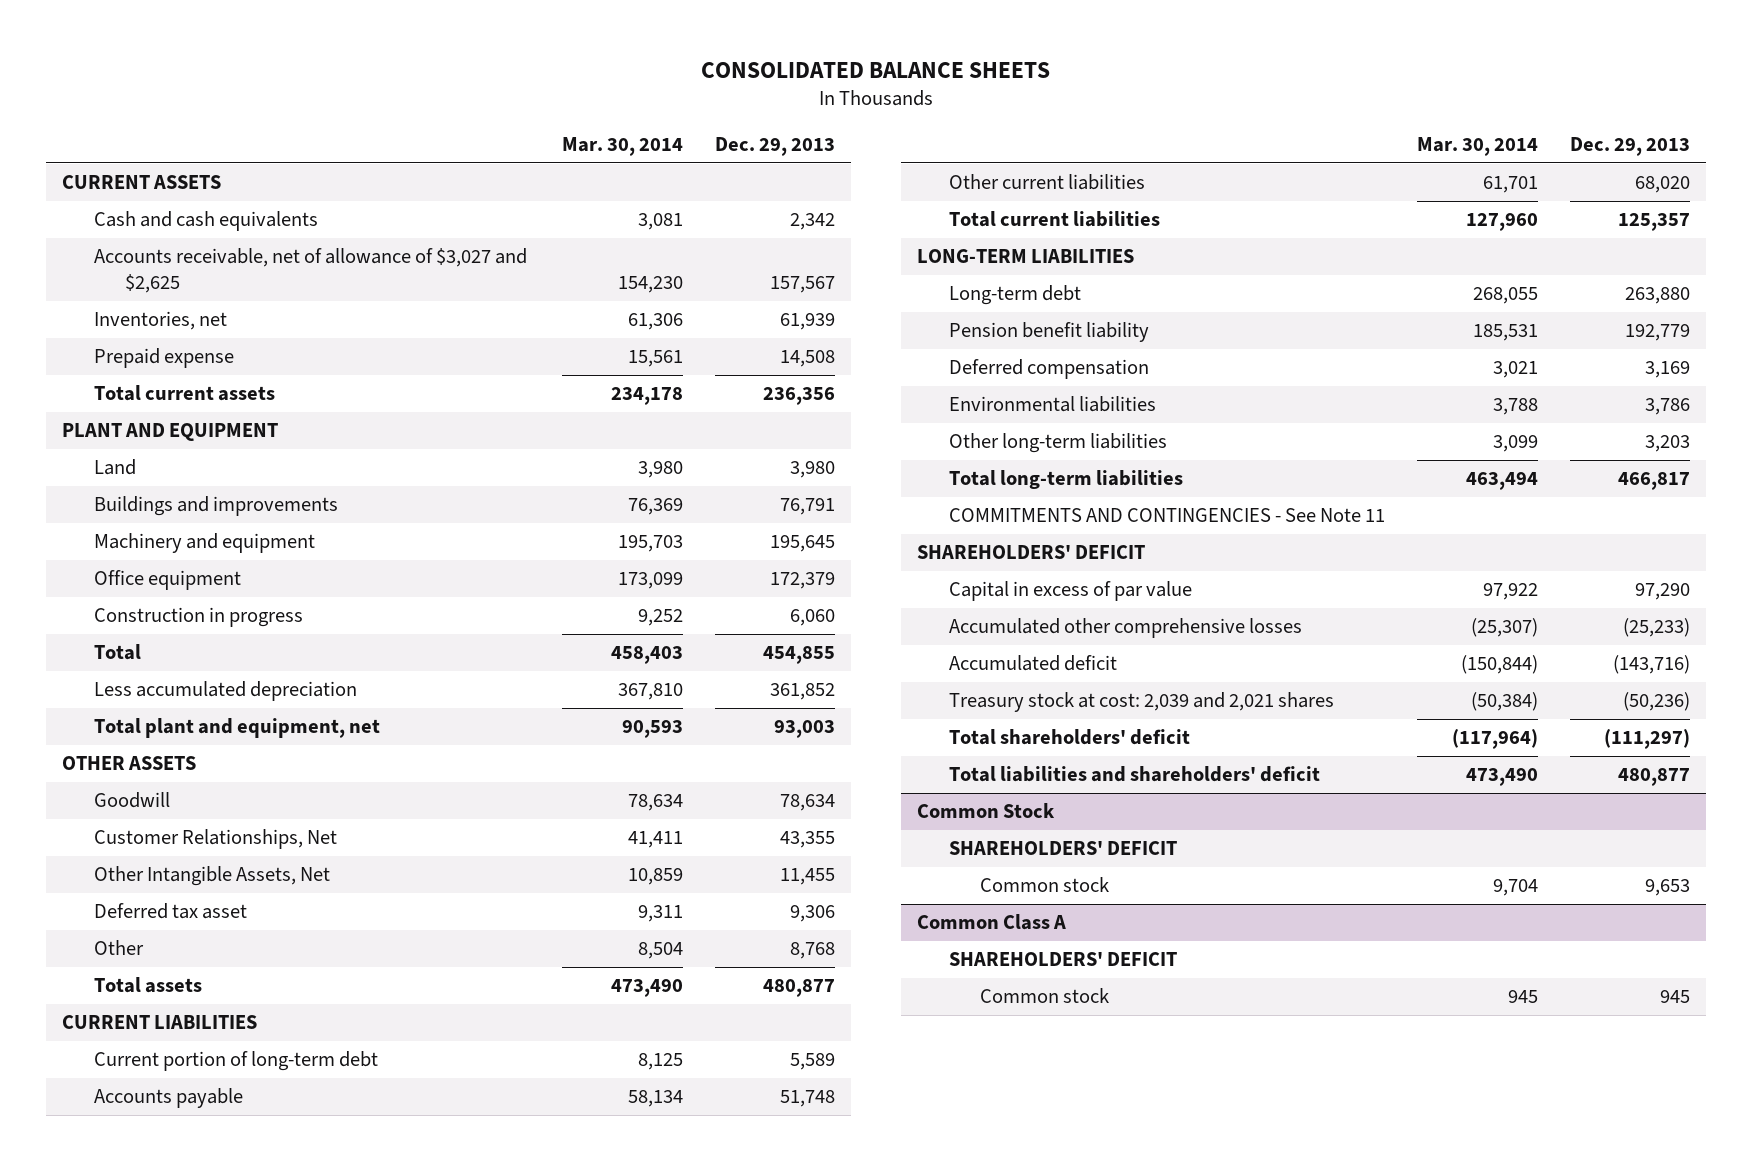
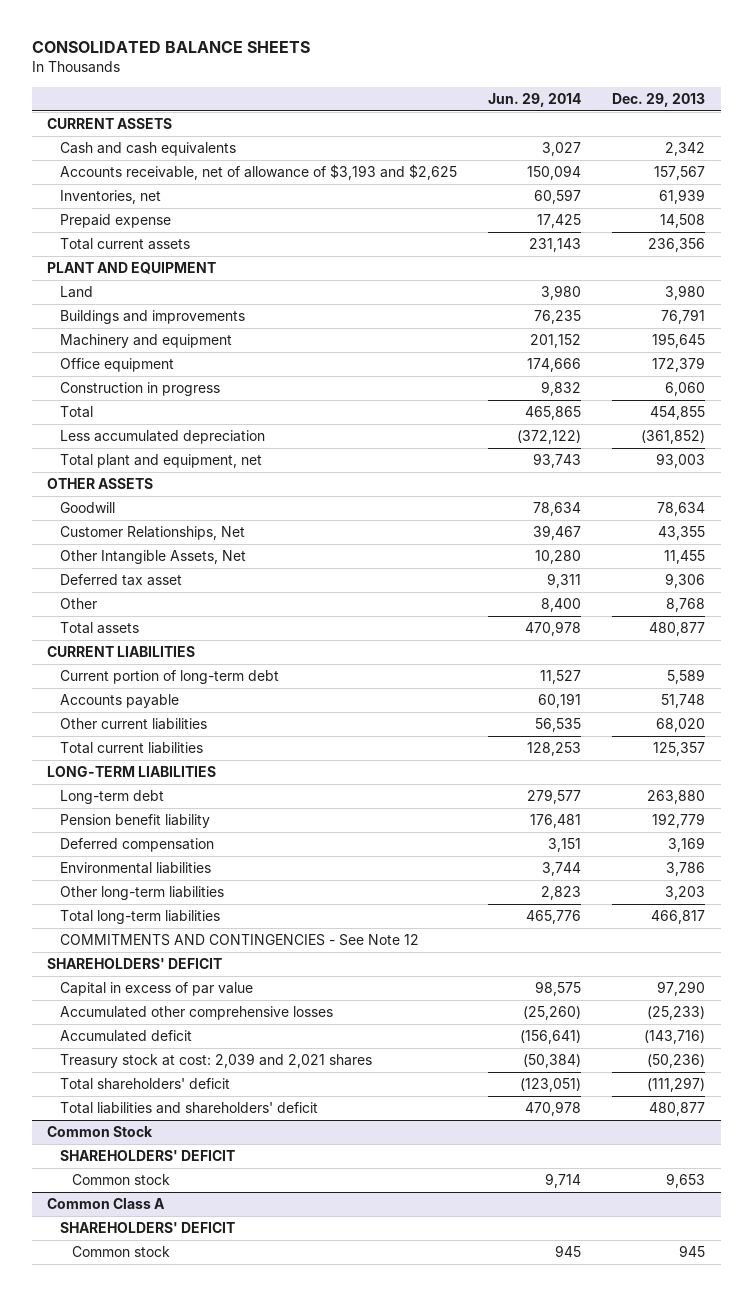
[561,136,683,156] Mar. 30, 2014 -> none
none -> [487,92,581,107] Jun. 29, 2014
[93,248,527,293] Accounts receivable, net of allowance of $3,027 and $2,625 -> [59,164,457,181] Accounts receivable, net of allowance of $3,193 and $2,625
[769,683,835,701] 361,852 -> [641,430,706,445] (361,852)
[948,508,1385,523] COMMITMENTS AND CONTINGENCIES - See Note 11 -> [59,934,419,947] COMMITMENTS AND CONTINGENCIES - See Note 12

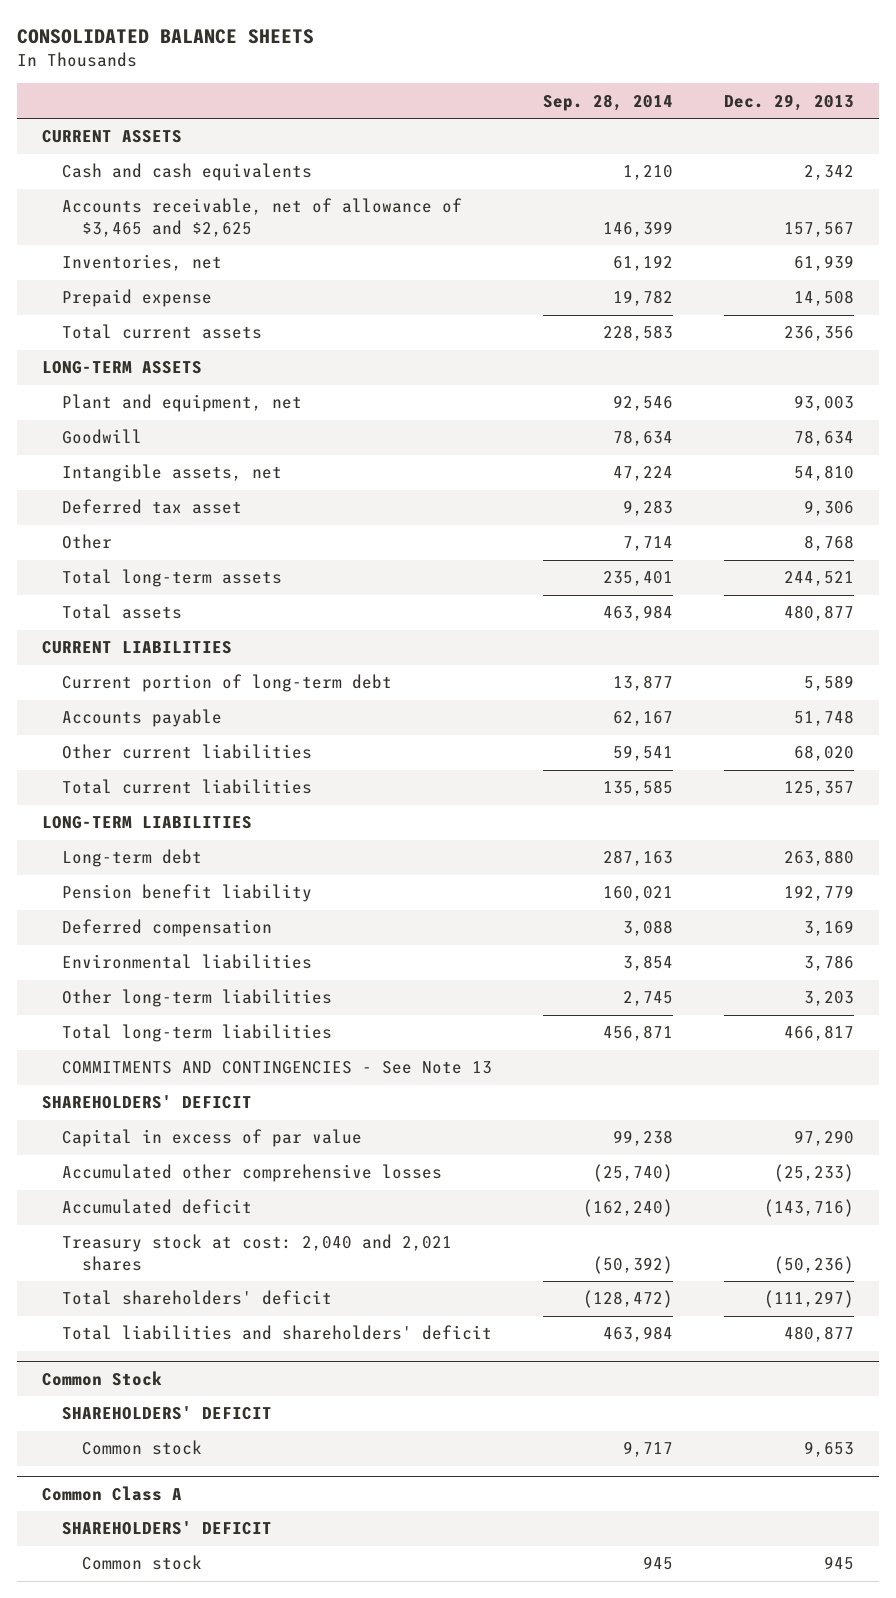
[487,92,581,107] Jun. 29, 2014 -> none
none -> [542,93,673,111] Sep. 28, 2014
[59,164,457,181] Accounts receivable, net of allowance of $3,193 and $2,625 -> [62,198,463,237] Accounts receivable, net of allowance of $3,465 and $2,625
[47,262,217,275] PLANT AND EQUIPMENT -> none
[59,286,93,299] Land -> none
[59,310,245,325] Buildings and improvements -> none
[59,334,232,349] Machinery and equipment -> none
[59,358,174,373] Office equipment -> none
[59,382,220,397] Construction in progress -> none
[59,406,93,419] Total -> none
[59,430,265,445] Less accumulated depreciation -> none
[47,478,154,490] OTHER ASSETS -> none
none -> [42,361,203,375] LONG-TERM ASSETS
[59,454,262,469] Total plant and equipment, net -> [62,394,303,413] Plant and equipment, net
[59,526,245,541] Customer Relationships, Net -> none
[59,550,246,565] Other Intangible Assets, Net -> [62,464,283,483] Intangible assets, net
[664,550,706,565] 11,455 -> [793,465,854,482] 54,810
none -> [62,569,283,588] Total long-term assets
[59,934,419,947] COMMITMENTS AND CONTINGENCIES - See Note 12 -> [62,1061,493,1075] COMMITMENTS AND CONTINGENCIES - See Note 13
[59,1053,372,1069] Treasury stock at cost: 2,039 and 2,021 shares -> [62,1234,453,1271] Treasury stock at cost: 2,040 and 2,021 shares

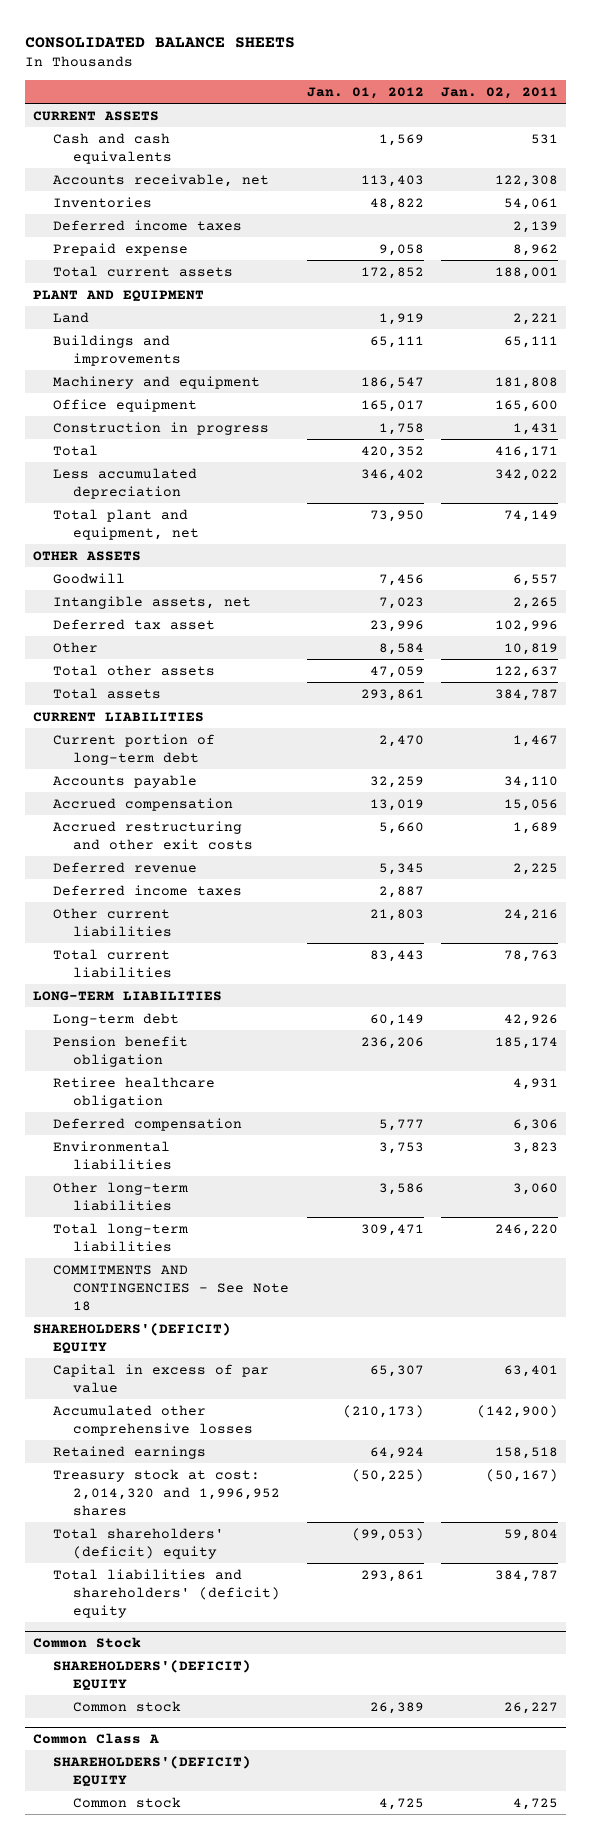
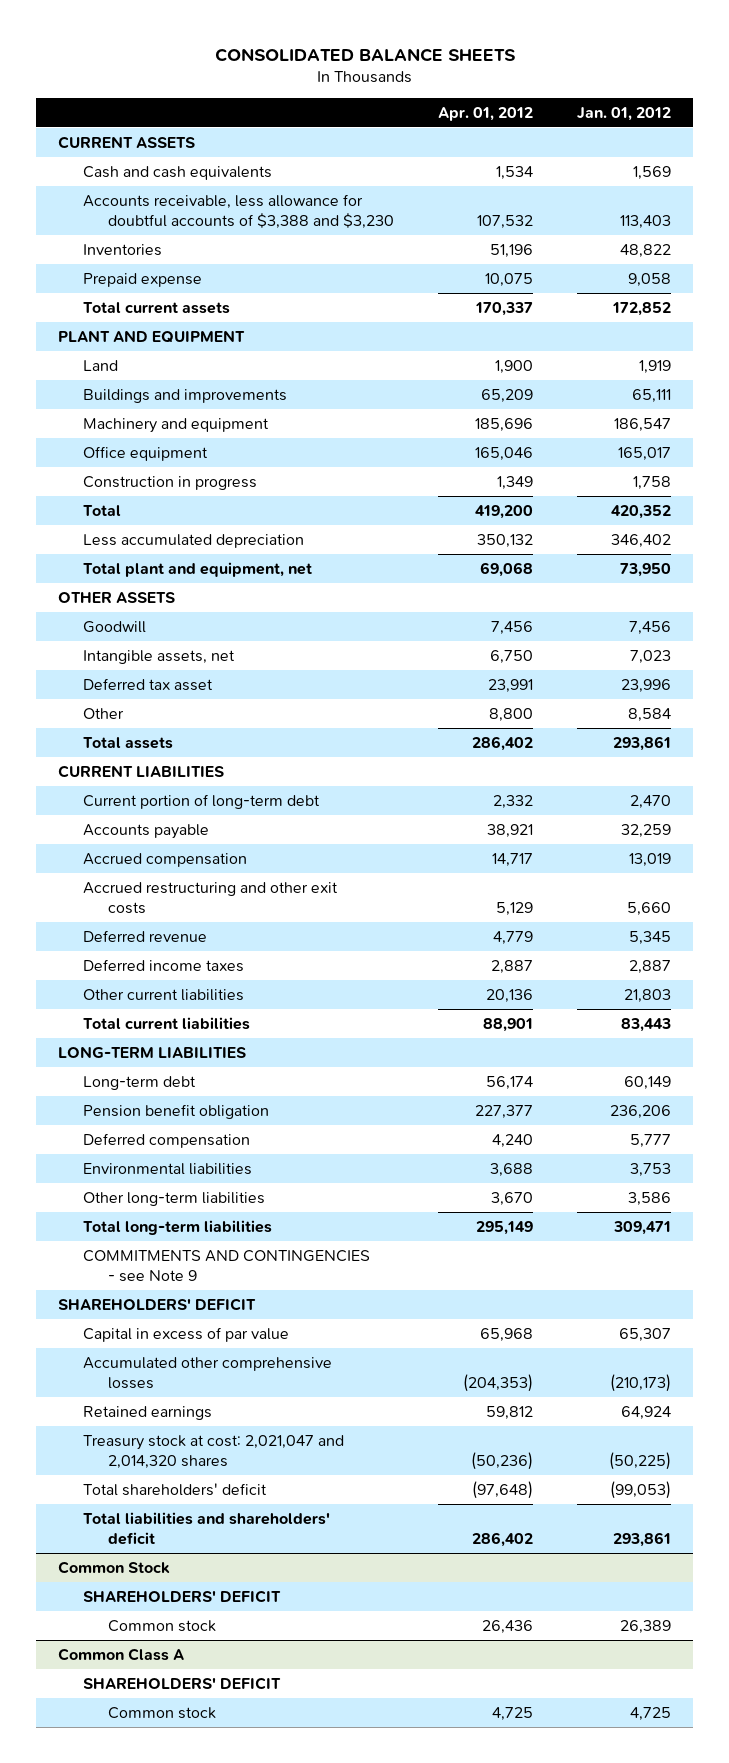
[440,86,558,99] Jan. 02, 2011 -> none
none -> [438,106,534,121] Apr. 01, 2012
[53,173,270,187] Accounts receivable, net -> [83,193,395,229] Accounts receivable, less allowance for doubtful accounts of $3,388 and $3,230
[53,219,243,231] Deferred income taxes -> none
[53,664,216,676] Total other assets -> none
[53,1076,216,1108] Retiree healthcare obligation -> none
[53,1264,290,1311] COMMITMENTS AND CONTINGENCIES - See Note 18 -> [83,1249,371,1282] COMMITMENTS AND CONTINGENCIES - see Note 9
[33,1322,232,1354] SHAREHOLDERS'(DEFICIT) EQUITY -> [58,1297,257,1311] SHAREHOLDERS' DEFICIT
[53,1468,281,1516] Treasury stock at cost: 2,014,320 and 1,996,952 shares -> [83,1434,345,1469] Treasury stock at cost: 2,021,047 and 2,014,320 shares
[53,1527,225,1559] Total shareholders' (deficit) equity -> [83,1482,268,1496] Total shareholders' deficit
[53,1568,281,1618] Total liabilities and shareholders' (deficit) equity -> [83,1511,331,1545] Total liabilities and shareholders' deficit
[53,1659,252,1691] SHAREHOLDERS'(DEFICIT) EQUITY -> [83,1589,282,1603] SHAREHOLDERS' DEFICIT
[53,1755,252,1787] SHAREHOLDERS'(DEFICIT) EQUITY -> [83,1676,282,1690] SHAREHOLDERS' DEFICIT

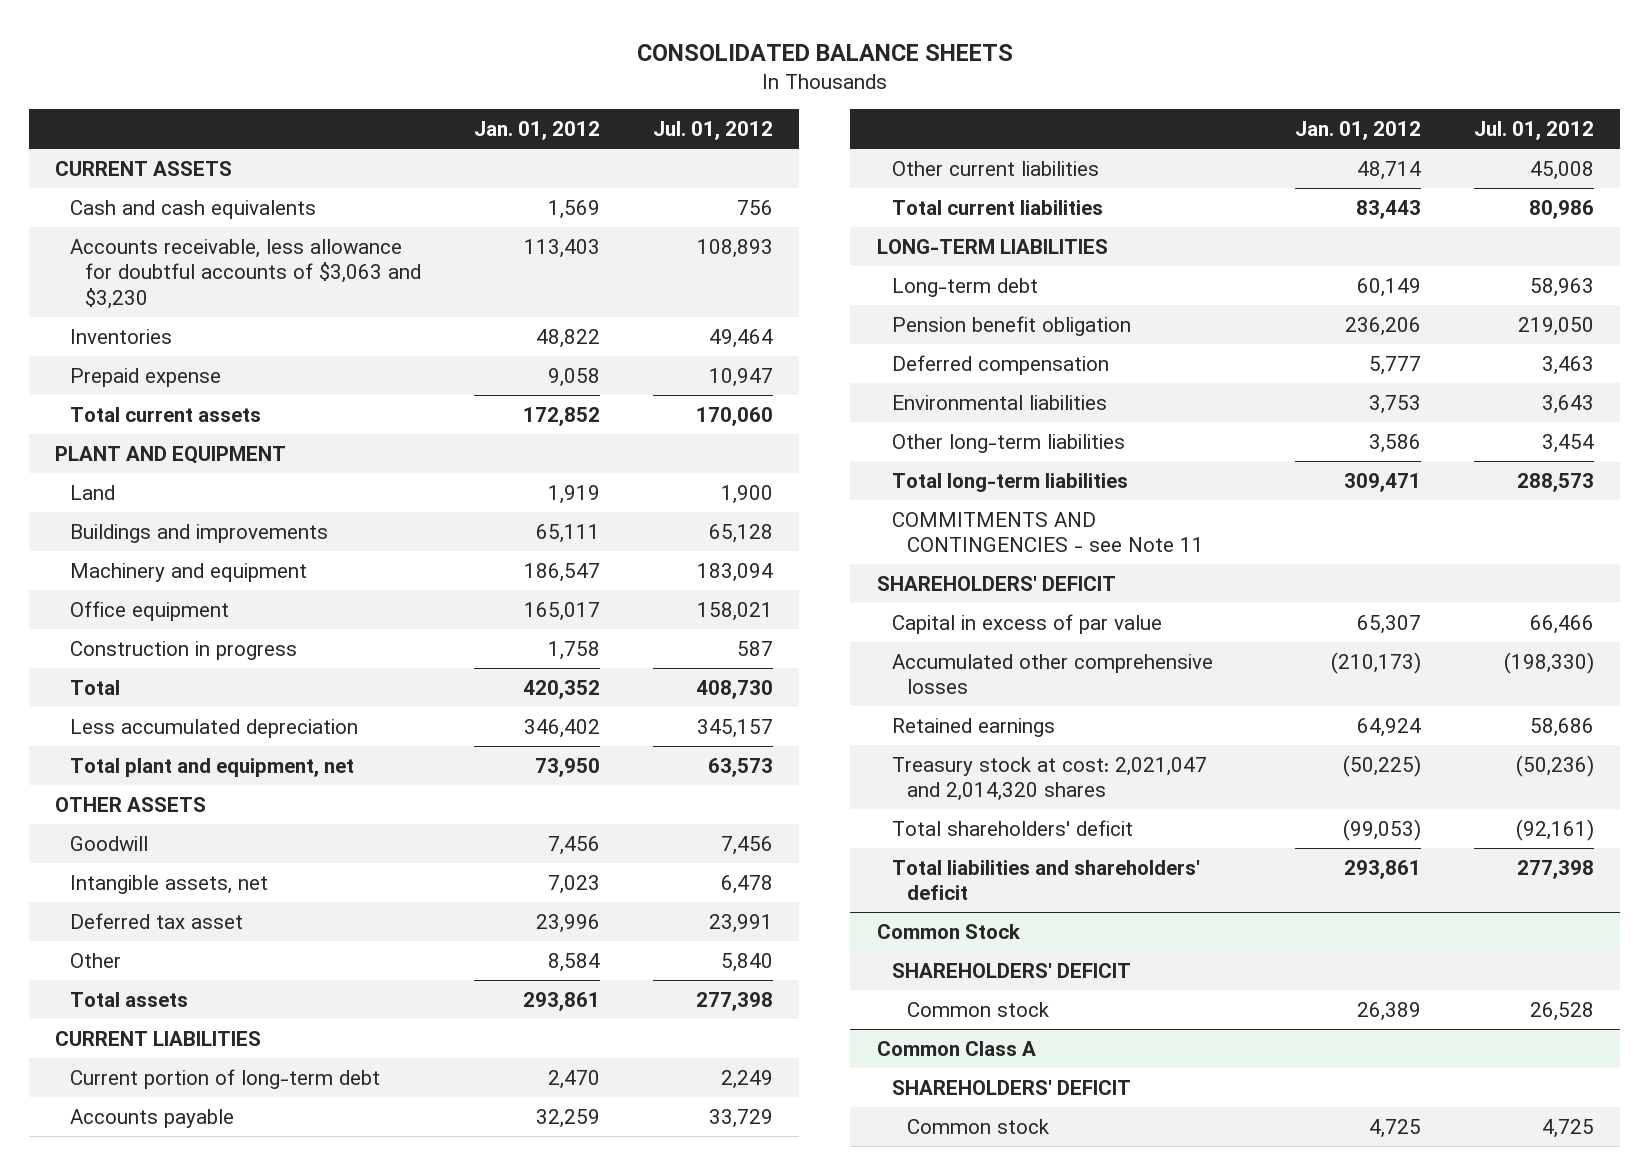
[438,106,534,121] Apr. 01, 2012 -> none
none -> [652,121,773,141] Jul. 01, 2012
[83,193,395,229] Accounts receivable, less allowance for doubtful accounts of $3,388 and $3,230 -> [70,238,422,309] Accounts receivable, less allowance for doubtful accounts of $3,063 and $3,230
[83,852,248,867] Accrued compensation -> none
[83,881,339,914] Accrued restructuring and other exit costs -> none
[83,929,208,942] Deferred revenue -> none
[83,958,245,972] Deferred income taxes -> none
[624,988,672,1003] 21,803 -> [1357,160,1422,180] 48,714
[83,1249,371,1282] COMMITMENTS AND CONTINGENCIES - see Note 9 -> [891,511,1204,553] COMMITMENTS AND CONTINGENCIES - see Note 11

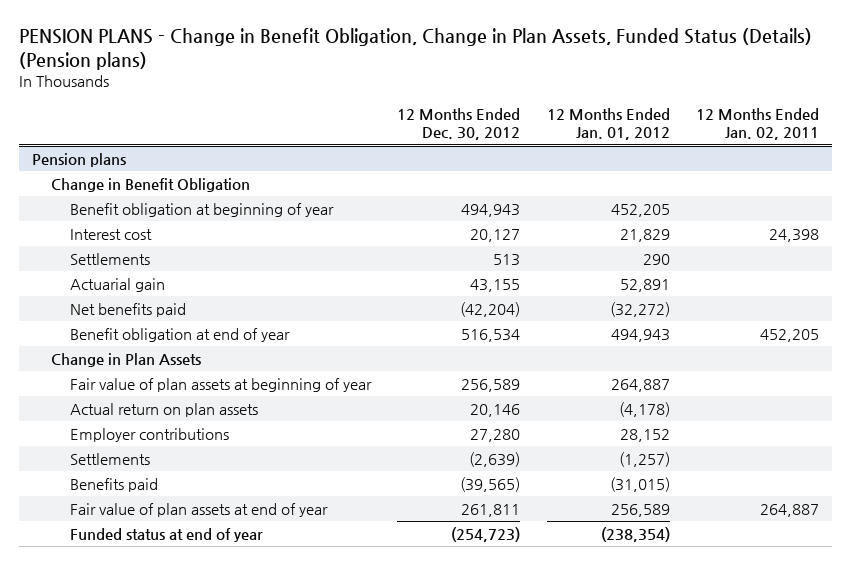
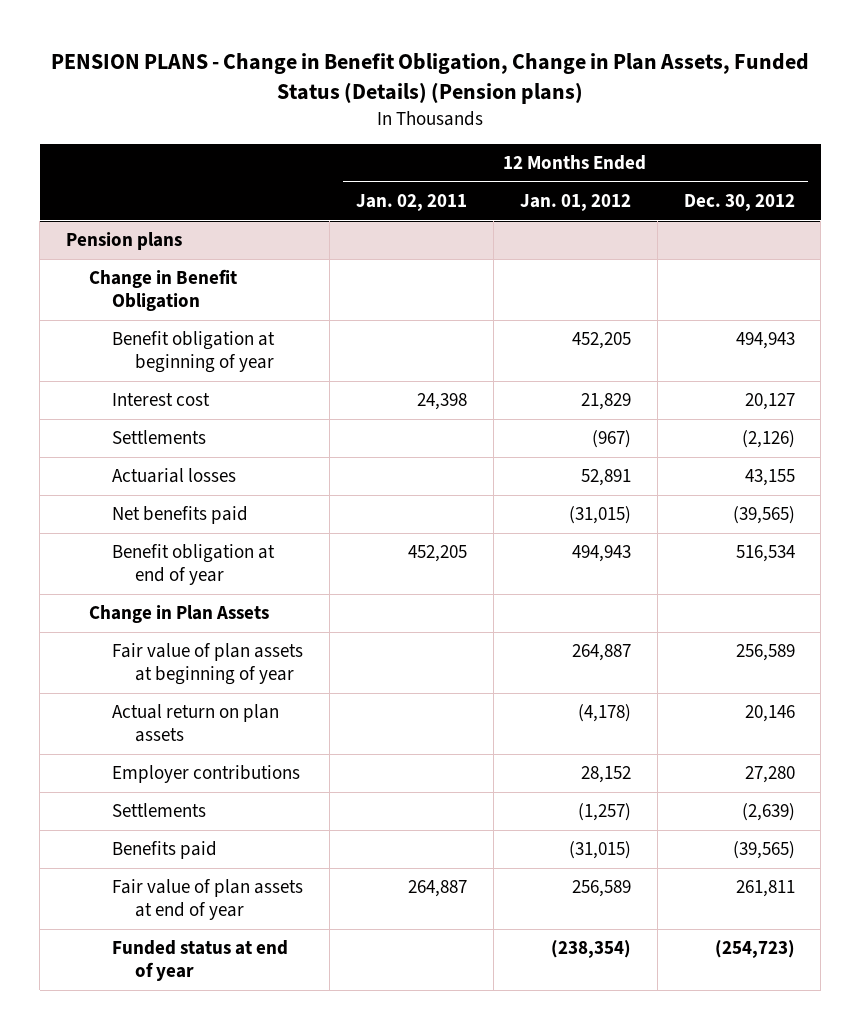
[493,254,521,267] 513 -> [741,430,795,449] (2,126)
[642,254,670,266] 290 -> [591,430,631,449] (967)
[69,278,165,293] Actuarial gain -> [111,468,236,484] Actuarial losses
[460,302,521,318] (42,204) -> [732,506,795,525] (39,565)
[609,302,670,318] (32,272) -> [568,506,631,525] (31,015)

